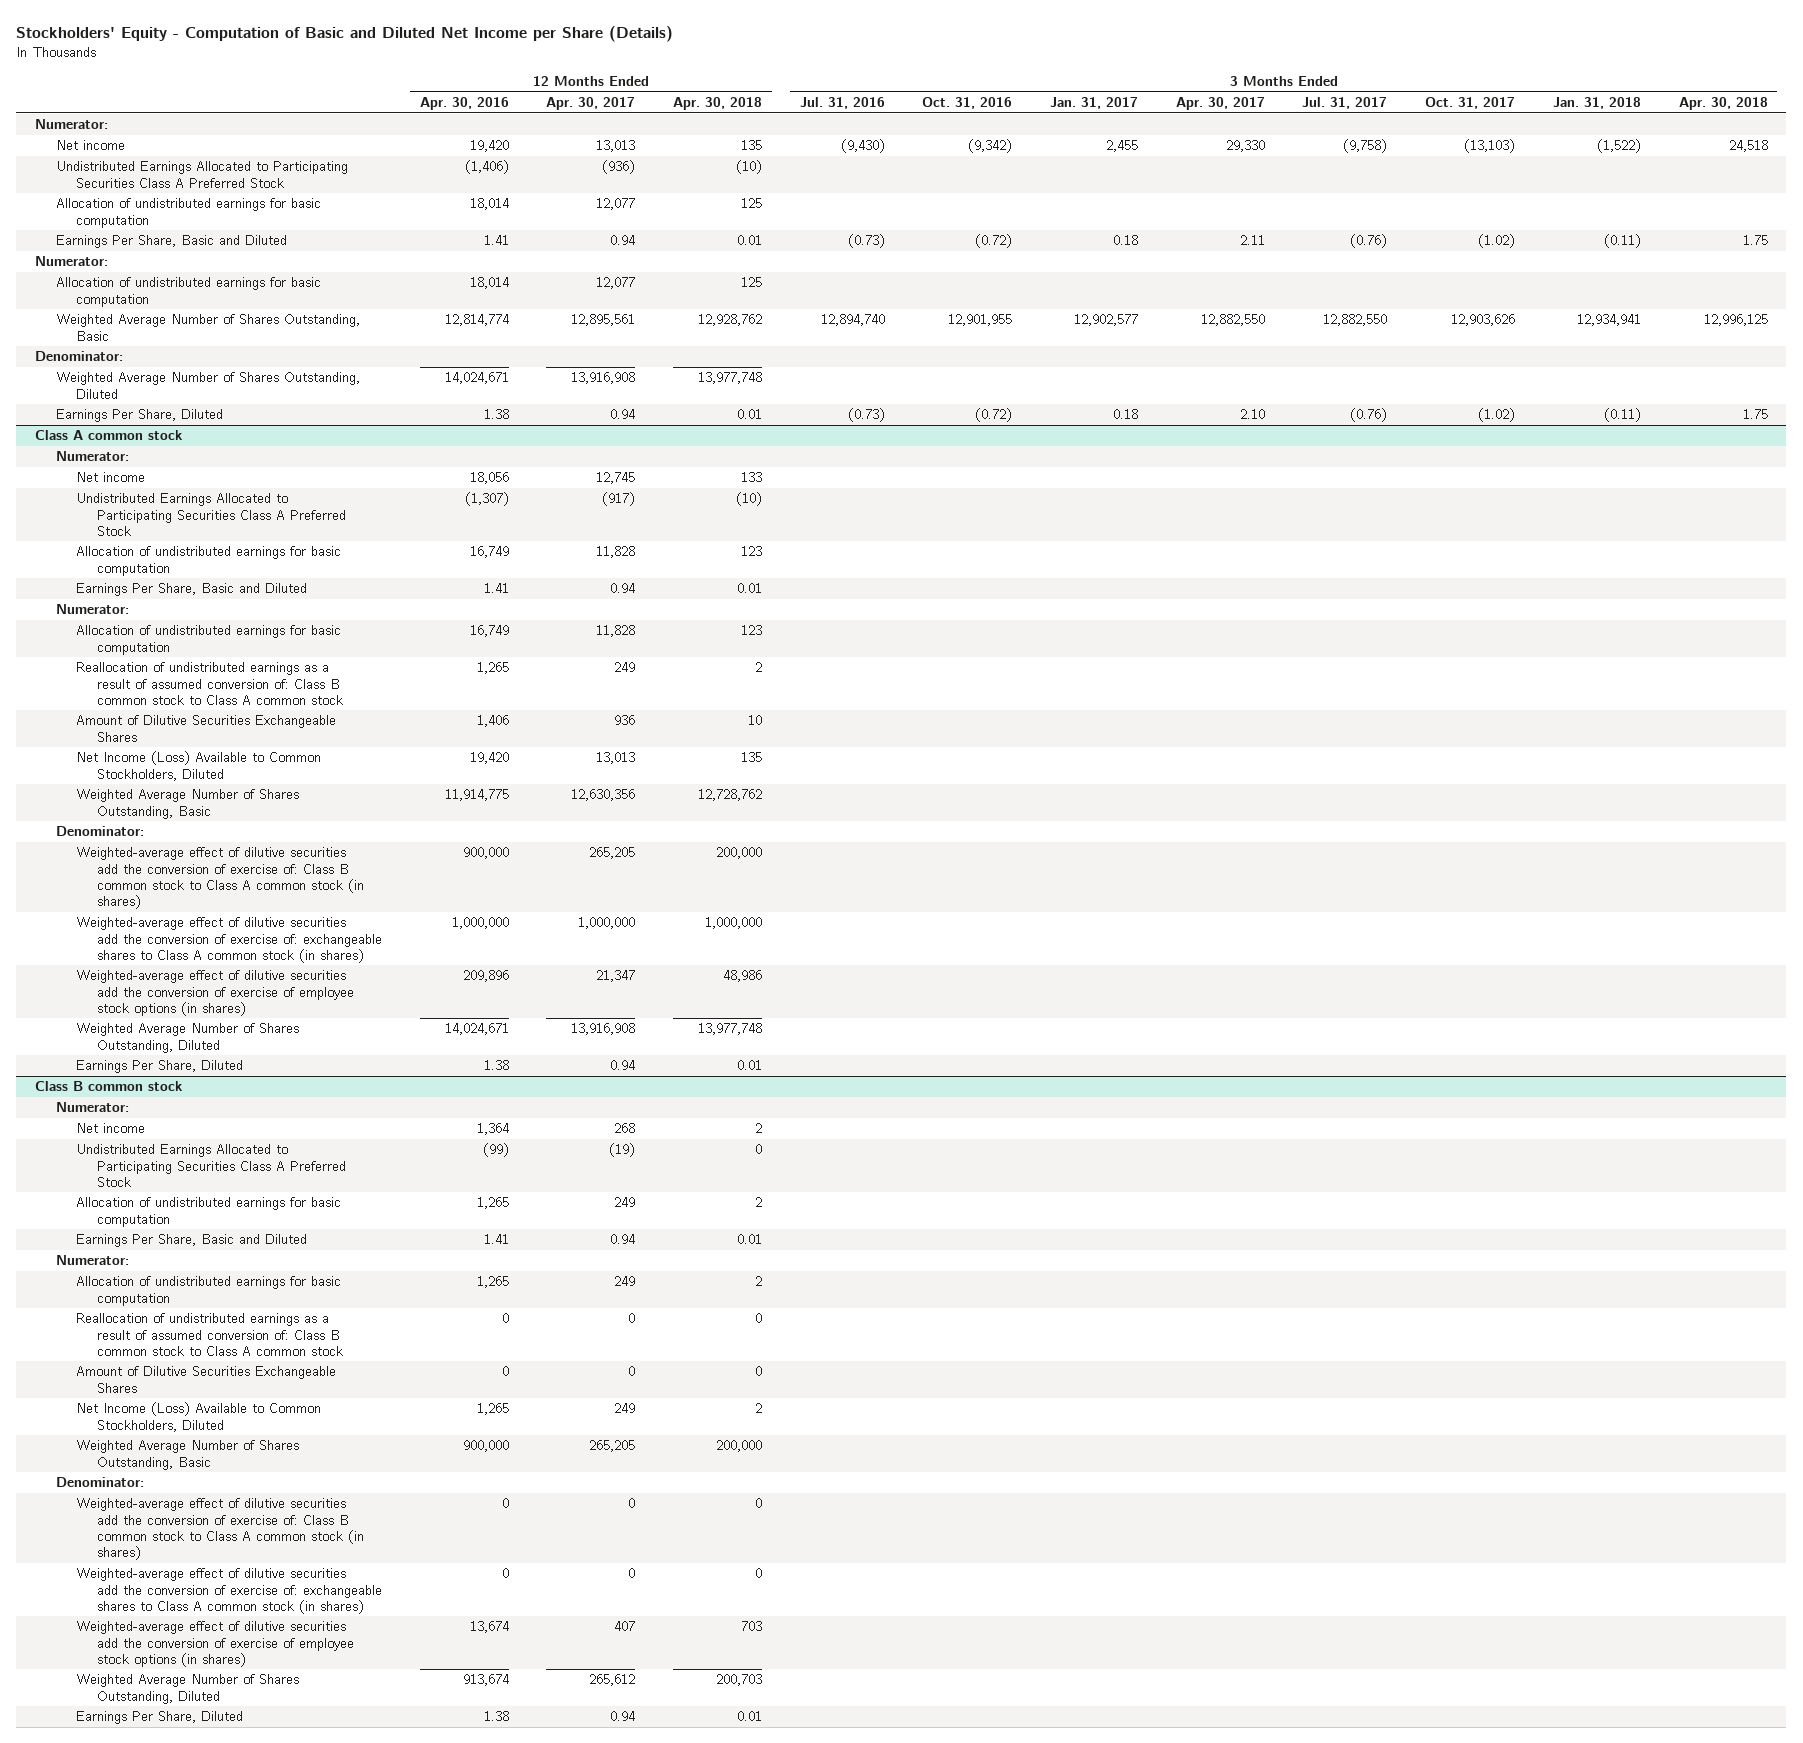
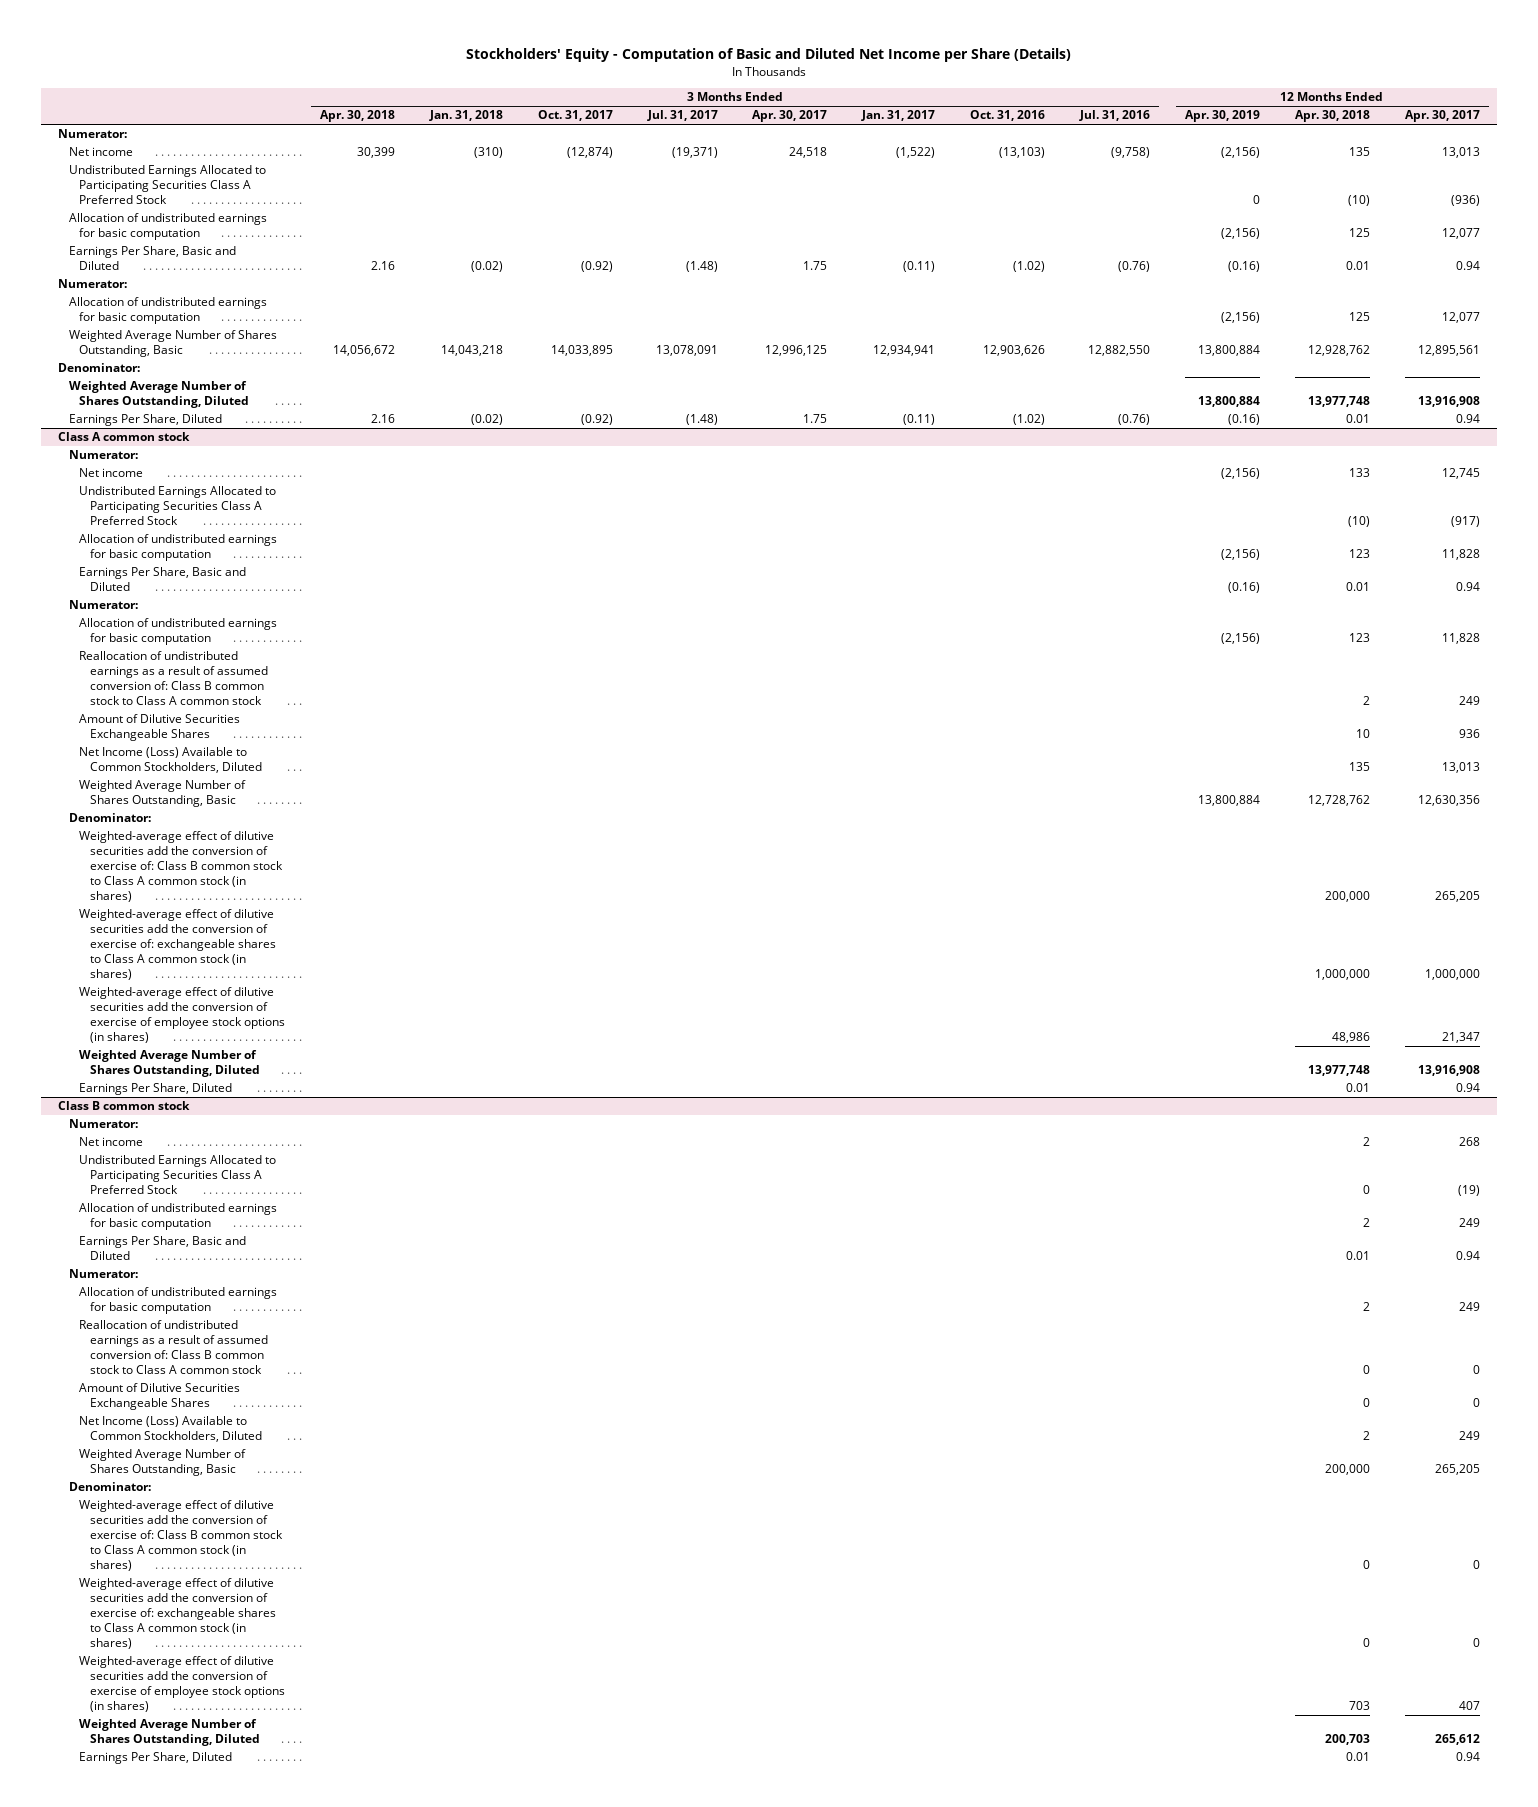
[419,97,509,111] Apr. 30, 2016 -> none
none -> [1185,110,1261,123] Apr. 30, 2019
[840,139,885,154] (9,430) -> [1111,147,1151,159] (9,758)
[968,139,1013,154] (9,342) -> [999,147,1046,159] (13,103)
[1106,140,1139,153] 2,455 -> [896,147,936,159] (1,522)
[1225,140,1265,153] 29,330 -> [789,147,828,159] 24,518
[1343,139,1388,154] (9,758) -> [671,147,718,159] (19,371)
[1464,139,1516,154] (13,103) -> [566,147,613,159] (12,874)
[1596,139,1641,154] (1,522) -> [473,147,503,159] (310)
[1728,140,1768,153] 24,518 -> [356,147,395,159] 30,399
[847,234,885,249] (0.73) -> [1118,261,1151,273] (0.76)
[975,234,1013,249] (0.72) -> [1013,261,1046,273] (1.02)
[1113,235,1139,246] 0.18 -> [903,261,936,273] (0.11)
[1239,235,1265,246] 2.11 -> [803,261,828,271] 1.75
[1350,234,1388,249] (0.76) -> [685,261,718,273] (1.48)
[1478,234,1516,249] (1.02) -> [580,261,613,273] (0.92)
[1603,234,1641,249] (0.11) -> [470,261,503,273] (0.02)
[1742,235,1768,246] 1.75 -> [370,261,395,271] 2.16
[820,314,885,327] 12,894,740 -> [1088,345,1151,357] 12,882,550
[948,314,1013,327] 12,901,955 -> [983,345,1046,357] 12,903,626
[1074,314,1139,327] 12,902,577 -> [873,345,936,357] 12,934,941
[1200,314,1265,327] 12,882,550 -> [765,345,828,357] 12,996,125
[1323,314,1388,327] 12,882,550 -> [655,345,718,357] 13,078,091
[1451,314,1516,327] 12,903,626 -> [550,345,613,357] 14,033,895
[1576,314,1641,327] 12,934,941 -> [440,345,503,357] 14,043,218
[1703,314,1768,327] 12,996,125 -> [332,345,395,357] 14,056,672
[847,408,885,423] (0.73) -> [1118,414,1151,426] (0.76)
[975,408,1013,423] (0.72) -> [1013,414,1046,426] (1.02)
[1113,409,1139,420] 0.18 -> [903,414,936,426] (0.11)
[1239,409,1265,420] 2.10 -> [803,414,828,424] 1.75
[1350,408,1388,423] (0.76) -> [685,414,718,426] (1.48)
[1478,408,1516,423] (1.02) -> [580,414,613,426] (0.92)
[1603,408,1641,423] (0.11) -> [470,414,503,426] (0.02)
[1742,409,1768,420] 1.75 -> [370,414,395,424] 2.16

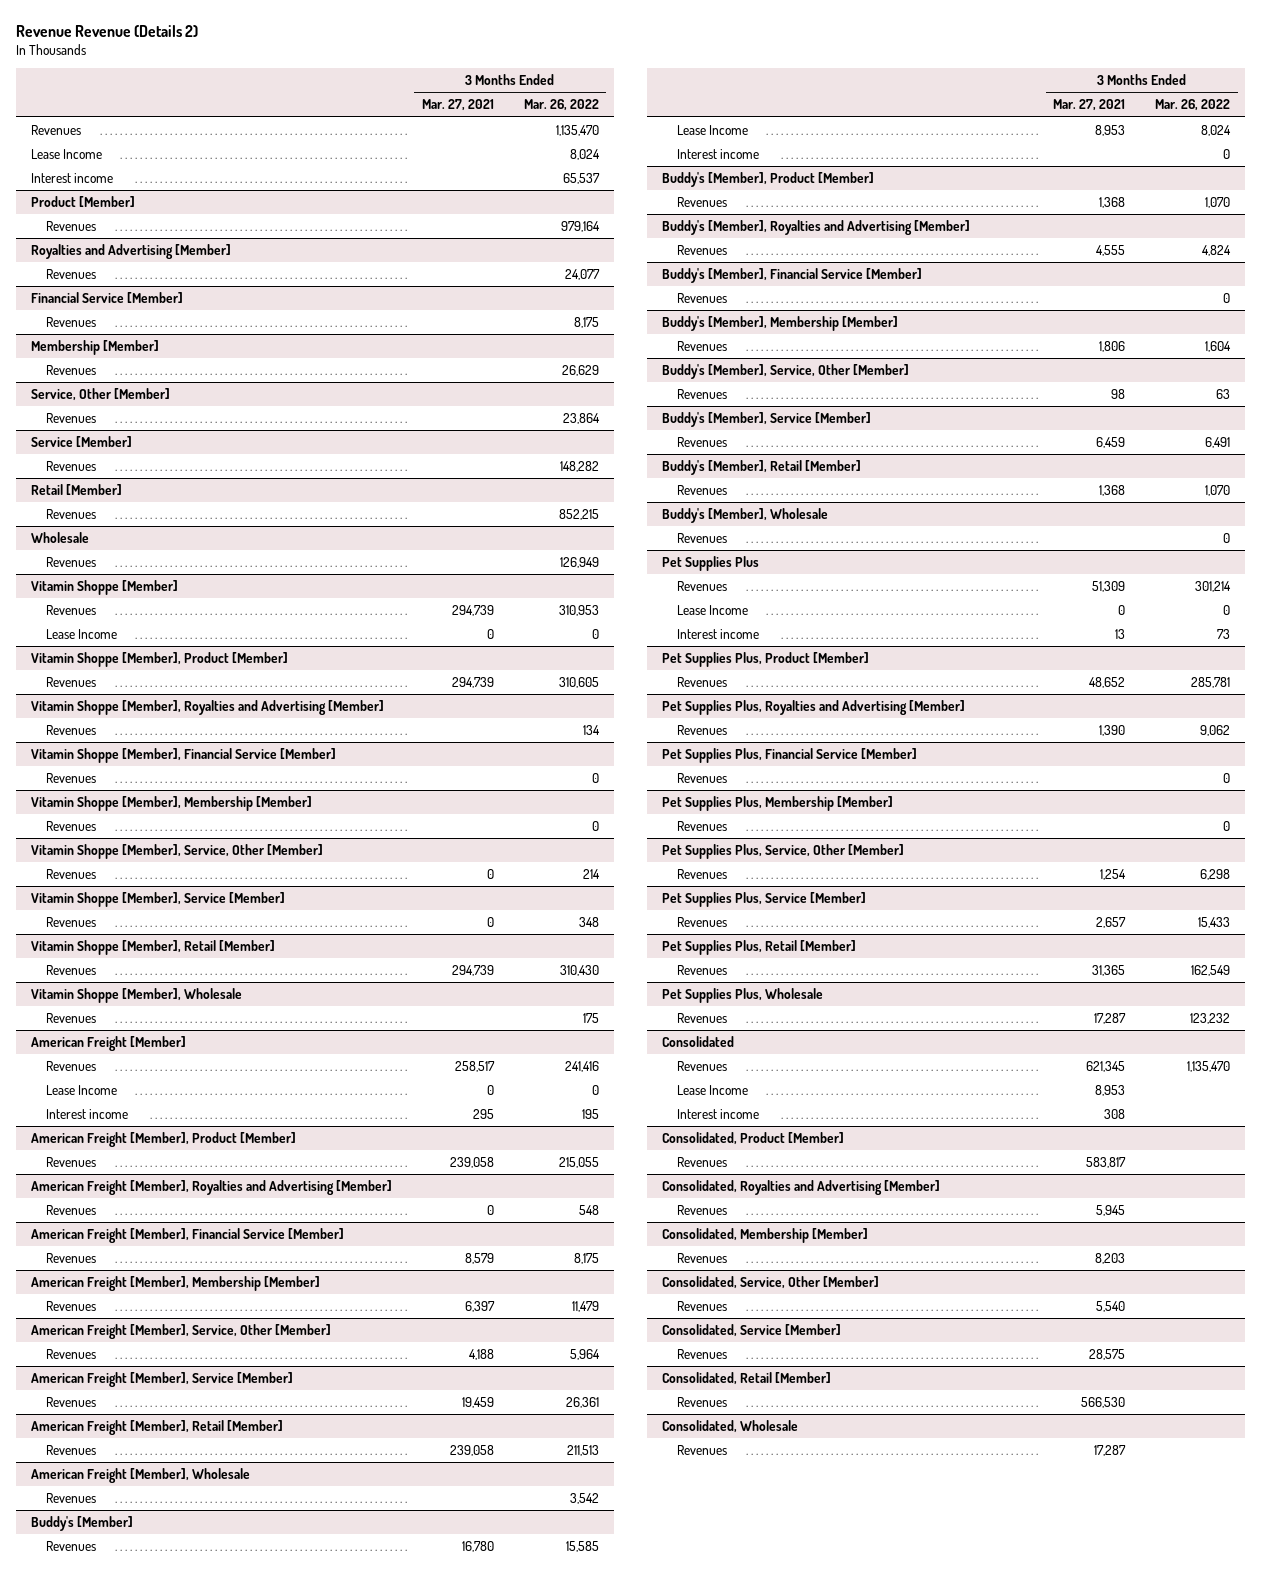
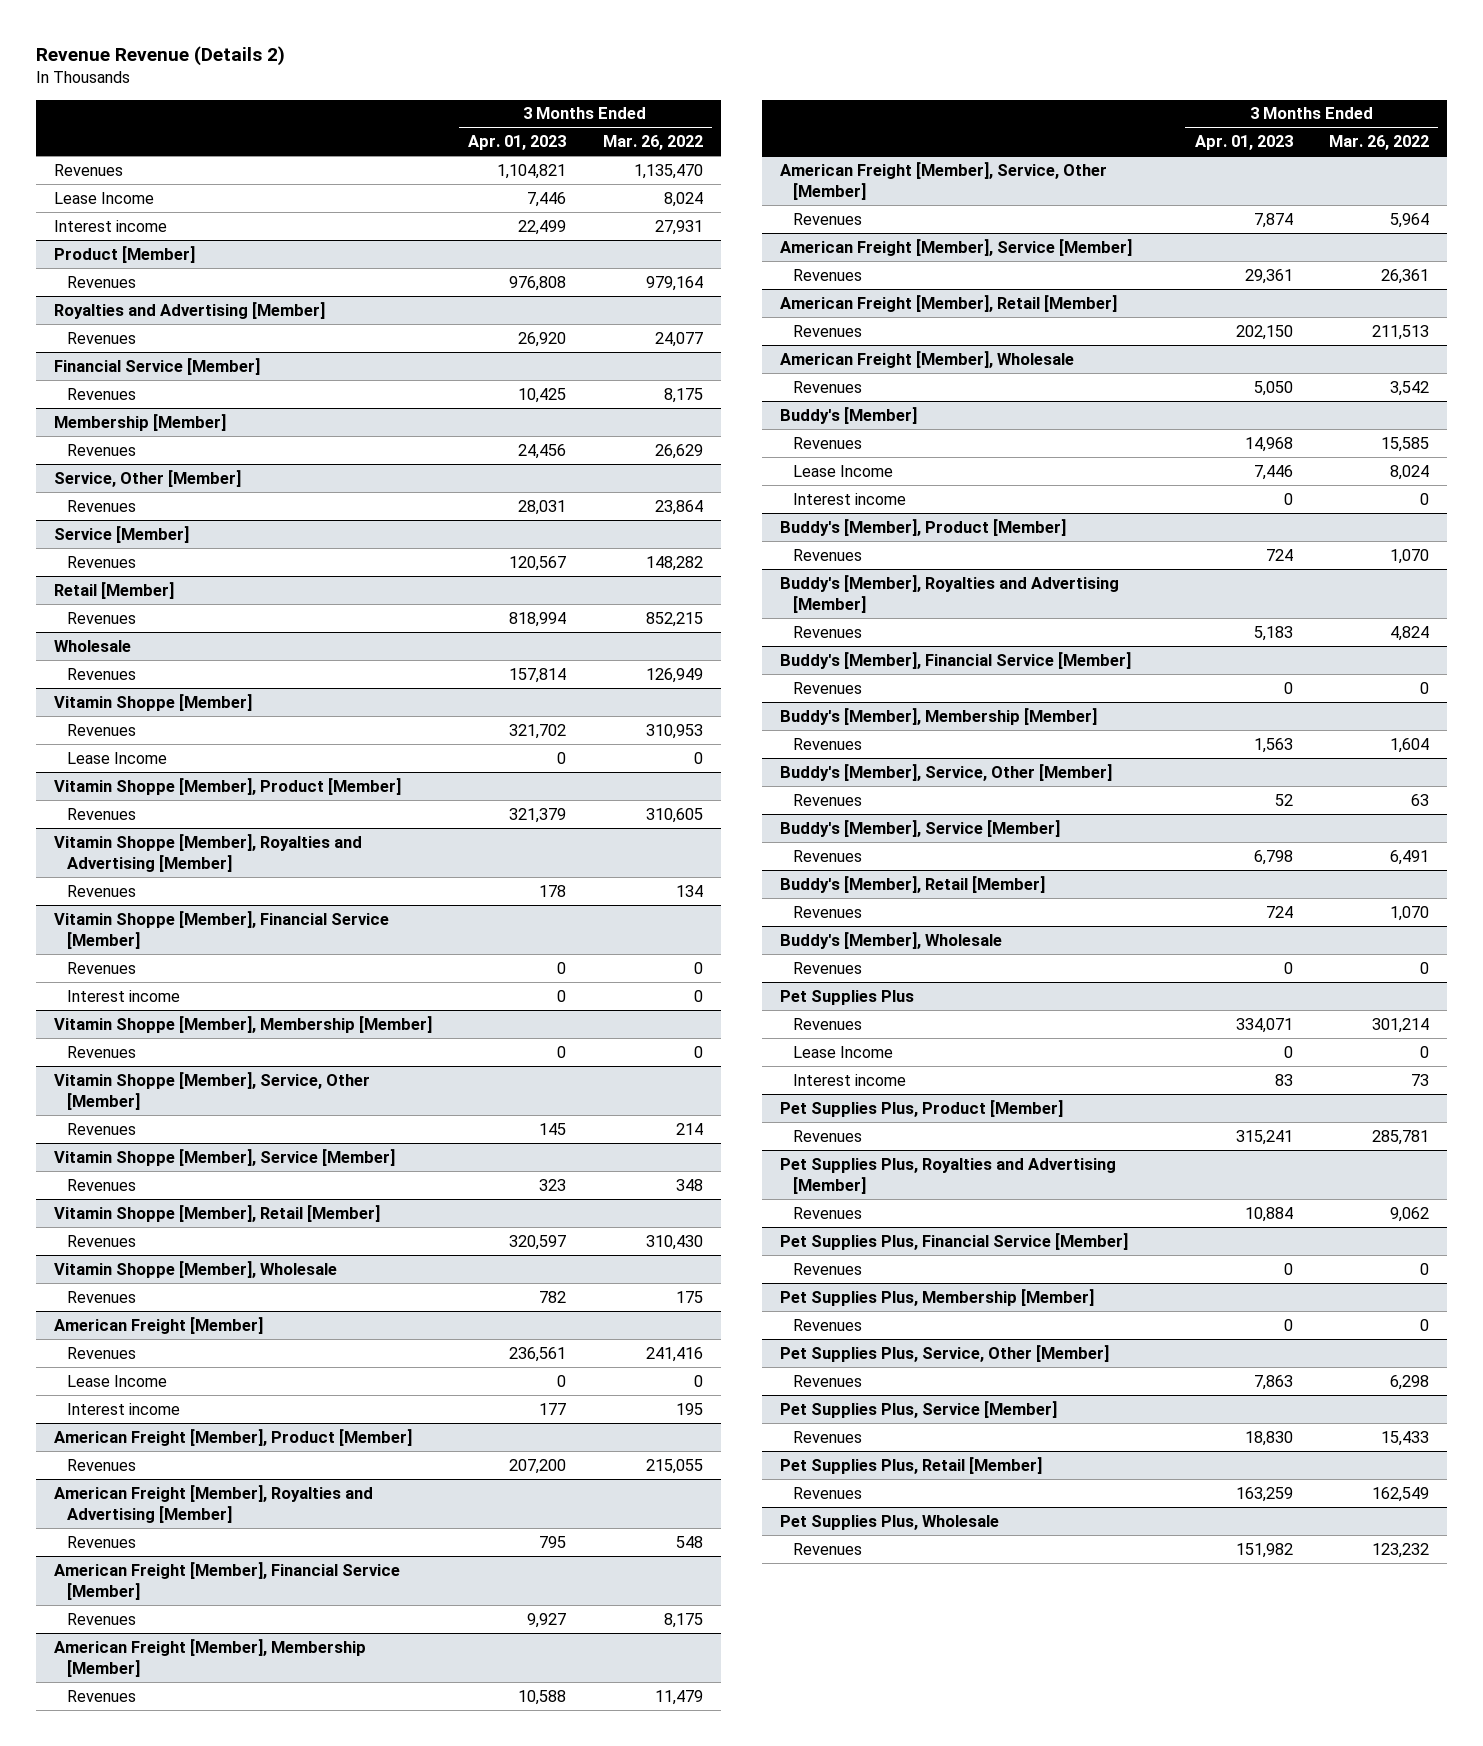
[421,99,494,112] Mar. 27, 2021 -> none
none -> [468,135,567,151] Apr. 01, 2023
[562,172,600,184] 65,537 -> [654,219,703,235] 27,931
none -> [66,989,180,1002] Interest income
[662,1035,735,1047] Consolidated -> none
[677,1060,728,1071] Revenues -> none
[677,1084,749,1095] Lease Income -> none
[677,1108,760,1119] Interest income -> none
[662,1131,845,1145] Consolidated, Product [Member] -> none
[677,1156,728,1167] Revenues -> none
[662,1179,941,1195] Consolidated, Royalties and Advertising [Member] -> none
[677,1204,728,1215] Revenues -> none
[662,1227,869,1243] Consolidated, Membership [Member] -> none
[677,1252,728,1263] Revenues -> none
[662,1275,880,1289] Consolidated, Service, Other [Member] -> none
[677,1300,728,1311] Revenues -> none
[662,1323,842,1337] Consolidated, Service [Member] -> none
[677,1348,728,1359] Revenues -> none
[662,1371,832,1385] Consolidated, Retail [Member] -> none
[677,1396,728,1407] Revenues -> none
[662,1419,799,1433] Consolidated, Wholesale -> none
[677,1444,728,1455] Revenues -> none

